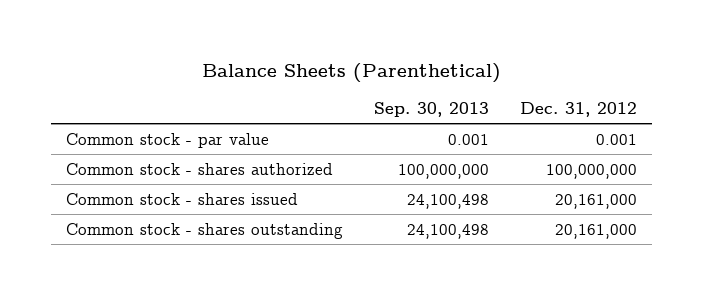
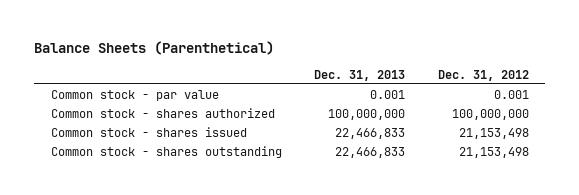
[374,101,490,117] Sep. 30, 2013 -> none
none -> [314,69,406,81] Dec. 31, 2013
[555,193,638,209] 20,161,000 -> [458,127,529,139] 21,153,498
[555,223,638,239] 20,161,000 -> [458,146,529,158] 21,153,498

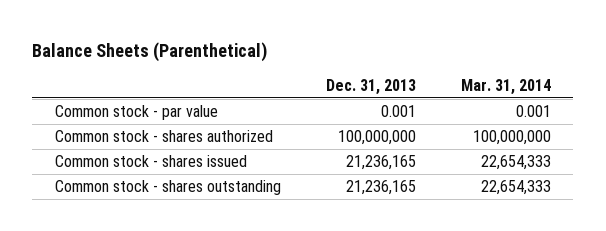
[437,69,529,81] Dec. 31, 2012 -> none
none -> [460,78,551,95] Mar. 31, 2014
[335,127,406,139] 22,466,833 -> [345,155,416,171] 21,236,165
[335,146,406,158] 22,466,833 -> [345,180,416,196] 21,236,165

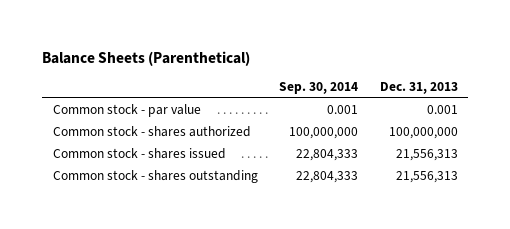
[460,78,551,95] Mar. 31, 2014 -> none
none -> [279,82,359,95] Sep. 30, 2014
[345,155,416,171] 21,236,165 -> [395,149,458,162] 21,556,313
[345,180,416,196] 21,236,165 -> [395,171,458,184] 21,556,313

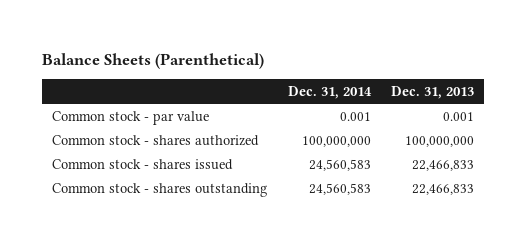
[279,82,359,95] Sep. 30, 2014 -> none
none -> [287,85,372,99] Dec. 31, 2014
[395,149,458,162] 21,556,313 -> [412,159,475,171] 22,466,833
[395,171,458,184] 21,556,313 -> [412,183,475,195] 22,466,833

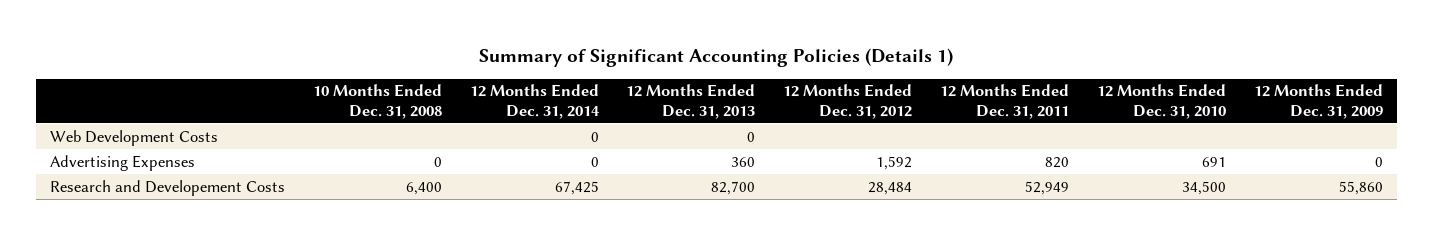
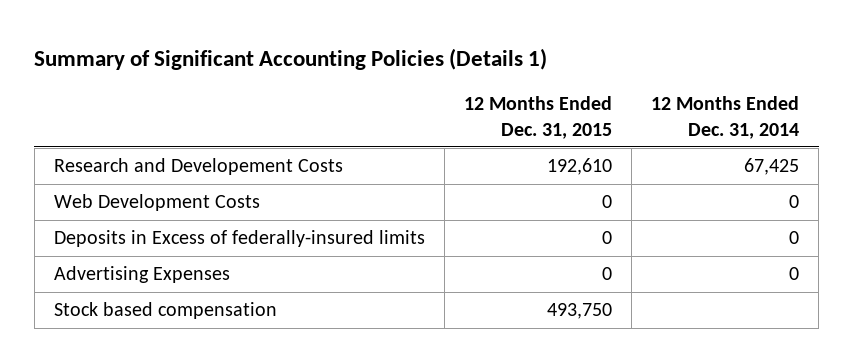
[312,84,442,119] 10 Months Ended Dec. 31, 2008 -> none
[626,84,756,119] 12 Months Ended Dec. 31, 2013 -> none
[783,84,913,119] 12 Months Ended Dec. 31, 2012 -> none
[940,84,1070,119] 12 Months Ended Dec. 31, 2011 -> none
[1096,84,1226,119] 12 Months Ended Dec. 31, 2010 -> none
[1253,84,1383,119] 12 Months Ended Dec. 31, 2009 -> none
none -> [463,95,612,139] 12 Months Ended Dec. 31, 2015
[49,179,285,196] Research and Developement Costs -> [53,158,343,176] Research and Developement Costs
none -> [53,230,425,248] Deposits in Excess of federally-insured limits
none -> [53,302,277,320] Stock based compensation

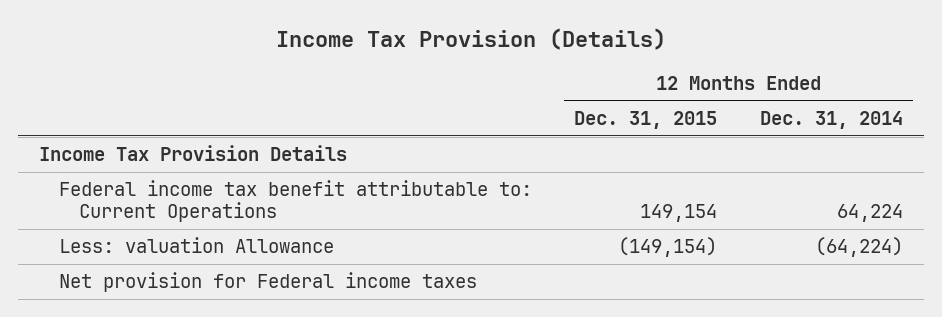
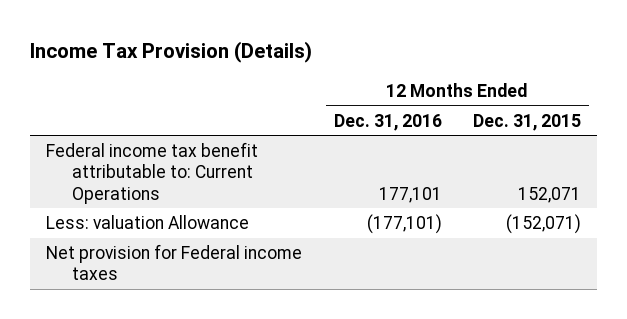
[759,111,903,130] Dec. 31, 2014 -> none
none -> [333,113,442,131] Dec. 31, 2016
[39,145,348,162] Income Tax Provision Details -> none
[640,204,718,223] 149,154 -> [518,186,582,203] 152,071
[618,237,718,258] (149,154) -> [506,214,582,235] (152,071)

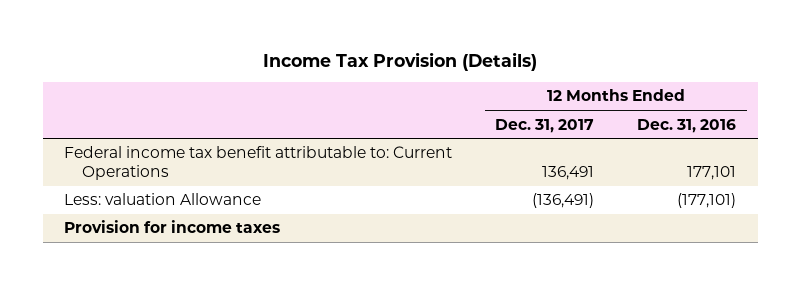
[473,113,582,131] Dec. 31, 2015 -> none
none -> [495,118,595,133] Dec. 31, 2017
[45,244,302,281] Net provision for Federal income taxes -> [64,220,281,234] Provision for income taxes

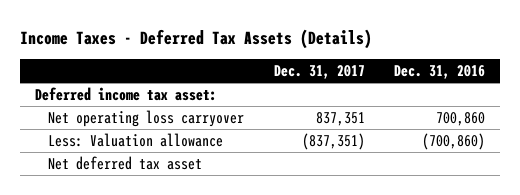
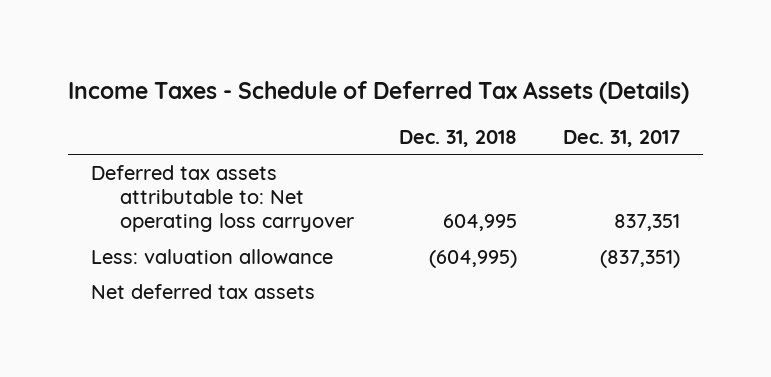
[19,28,372,49] Income Taxes - Deferred Tax Assets (Details) -> [67,80,689,104] Income Taxes - Schedule of Deferred Tax Assets (Details)
[394,65,486,80] Dec. 31, 2016 -> none
none -> [399,129,518,147] Dec. 31, 2018
[34,87,217,102] Deferred income tax asset: -> none
[47,110,244,128] Net operating loss carryover -> [90,164,354,233] Deferred tax assets attributable to: Net operating loss carryover
[47,133,223,148] Less: Valuation allowance -> [90,248,333,264] Less: valuation allowance
[47,156,202,171] Net deferred tax asset -> [90,283,315,299] Net deferred tax assets

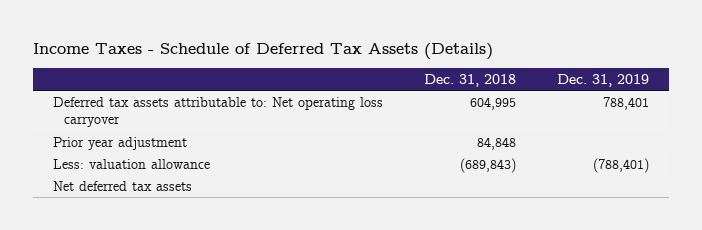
[563,129,681,147] Dec. 31, 2017 -> none
none -> [556,74,649,88] Dec. 31, 2019
none -> [53,136,188,150] Prior year adjustment
[429,249,518,268] (604,995) -> [459,157,516,173] (689,843)

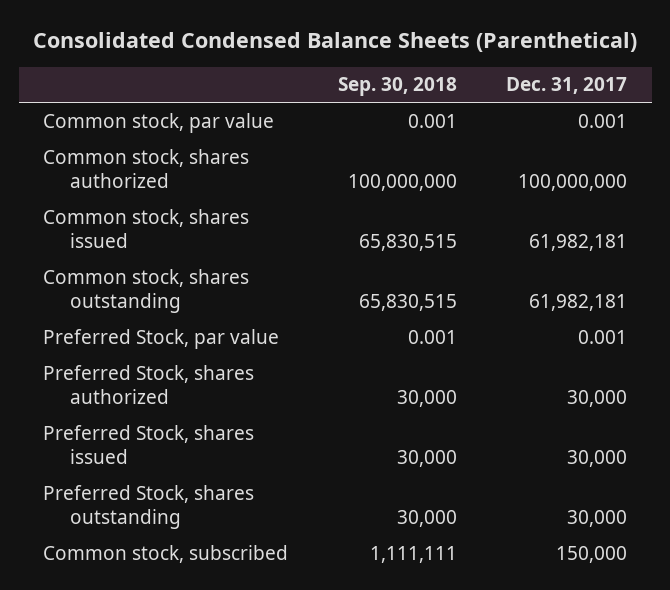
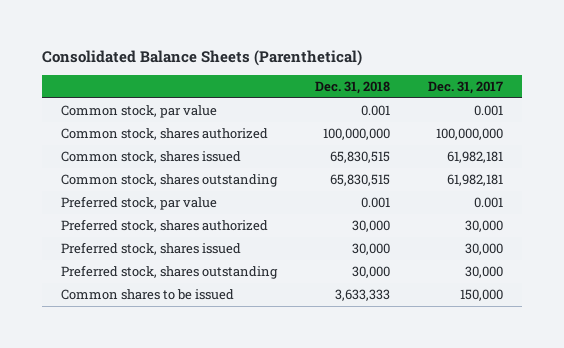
[33,32,638,53] Consolidated Condensed Balance Sheets (Parenthetical) -> [41,49,362,66] Consolidated Balance Sheets (Parenthetical)
[337,77,457,97] Sep. 30, 2018 -> none
none -> [314,81,390,95] Dec. 31, 2018
[43,328,280,349] Preferred Stock, par value -> [60,196,217,211] Preferred stock, par value
[43,364,255,404] Preferred Stock, shares authorized -> [60,219,268,233] Preferred stock, shares authorized
[43,424,255,464] Preferred Stock, shares issued -> [60,242,241,256] Preferred stock, shares issued
[43,484,255,529] Preferred Stock, shares outstanding -> [60,265,278,280] Preferred stock, shares outstanding
[43,544,289,563] Common stock, subscribed -> [60,289,234,301] Common shares to be issued

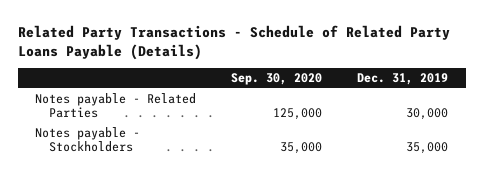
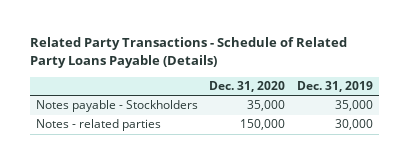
[231,73,323,86] Sep. 30, 2020 -> none
none -> [209,81,286,93] Dec. 31, 2020
[35,92,197,119] Notes payable - Related Parties -> none
none -> [35,119,161,132] Notes - related parties

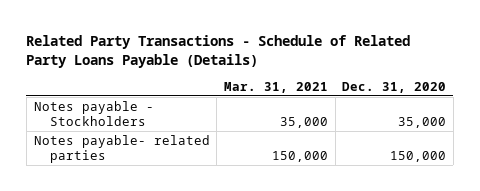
[297,81,374,93] Dec. 31, 2019 -> none
none -> [223,81,328,93] Mar. 31, 2021
[35,119,161,132] Notes - related parties -> [33,134,210,163] Notes payable- related parties

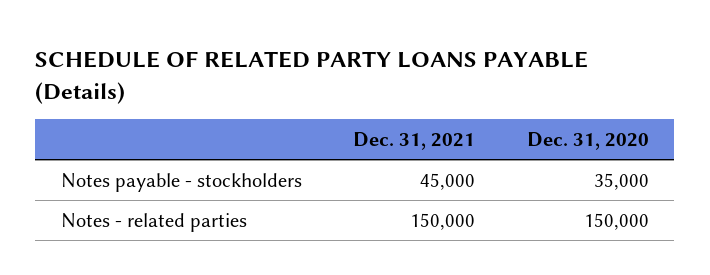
[26,34,411,68] Related Party Transactions - Schedule of Related Party Loans Payable (Details) -> [35,51,589,104] SCHEDULE OF RELATED PARTY LOANS PAYABLE (Details)
[223,81,328,93] Mar. 31, 2021 -> none
none -> [353,131,476,150] Dec. 31, 2021
[33,100,154,126] Notes payable - Stockholders -> [61,172,303,192] Notes payable - stockholders
[33,134,210,163] Notes payable- related parties -> [61,212,248,232] Notes - related parties

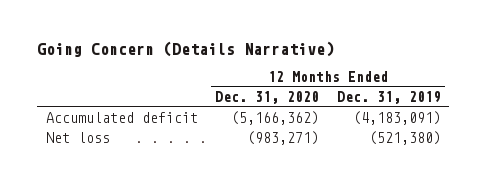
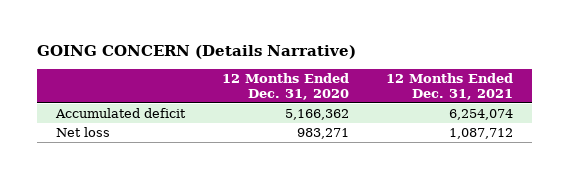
[37,41,335,58] Going Concern (Details Narrative) -> [36,45,356,60] GOING CONCERN (Details Narrative)
[336,90,441,104] Dec. 31, 2019 -> none
none -> [386,73,514,100] 12 Months Ended Dec. 31, 2021
[231,111,320,126] (5,166,362) -> [284,109,349,121] 5,166,362
[247,131,320,146] (983,271) -> [296,128,349,140] 983,271

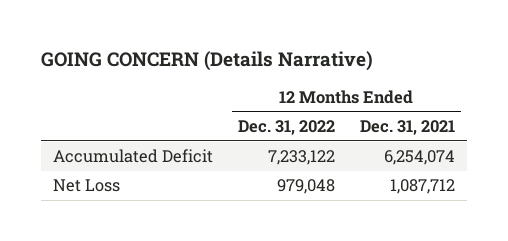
[221,73,349,100] 12 Months Ended Dec. 31, 2020 -> none
none -> [238,120,336,136] Dec. 31, 2022
[54,108,186,119] Accumulated deficit -> [53,149,214,164] Accumulated Deficit
[55,127,110,138] Net loss -> [53,179,121,193] Net Loss

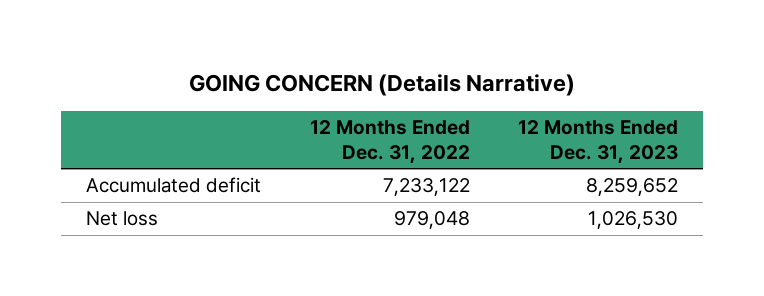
[359,120,455,136] Dec. 31, 2021 -> none
none -> [518,119,679,164] 12 Months Ended Dec. 31, 2023
[53,149,214,164] Accumulated Deficit -> [85,177,261,194] Accumulated deficit
[53,179,121,193] Net Loss -> [85,211,158,227] Net loss

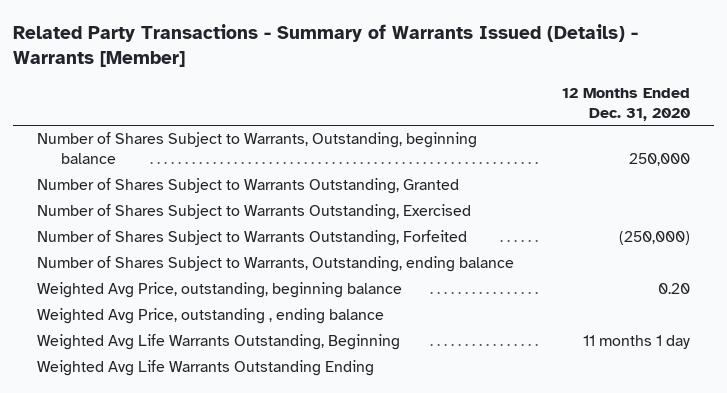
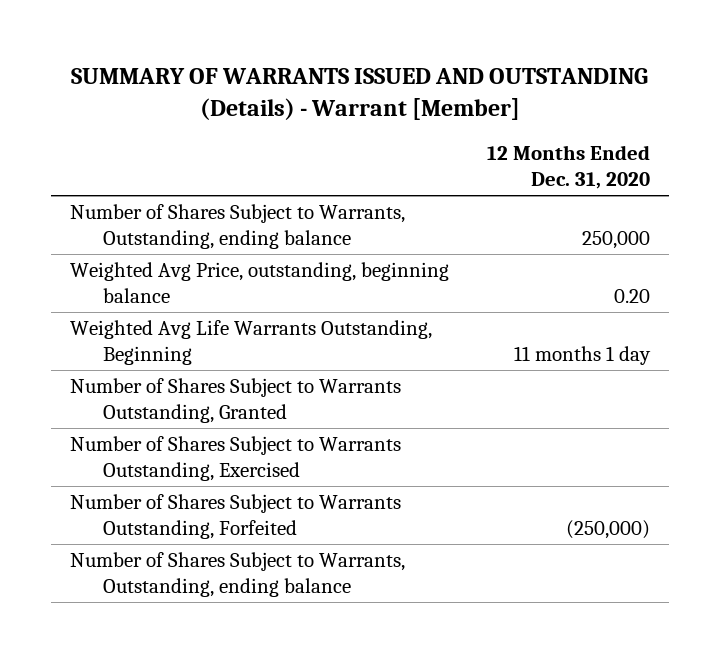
[13,23,639,67] Related Party Transactions - Summary of Warrants Issued (Details) - Warrants [Member] -> [70,67,648,120] SUMMARY OF WARRANTS ISSUED AND OUTSTANDING (Details) - Warrant [Member]
[37,132,478,165] Number of Shares Subject to Warrants, Outstanding, beginning balance -> [70,204,406,250] Number of Shares Subject to Warrants, Outstanding, ending balance
[37,282,403,299] Weighted Avg Price, outstanding, beginning balance -> [70,262,450,304] Weighted Avg Price, outstanding, beginning balance
[37,334,401,351] Weighted Avg Life Warrants Outstanding, Beginning -> [70,320,433,366] Weighted Avg Life Warrants Outstanding, Beginning
[37,308,385,325] Weighted Avg Price, outstanding , ending balance -> none
[37,360,375,377] Weighted Avg Life Warrants Outstanding Ending -> none

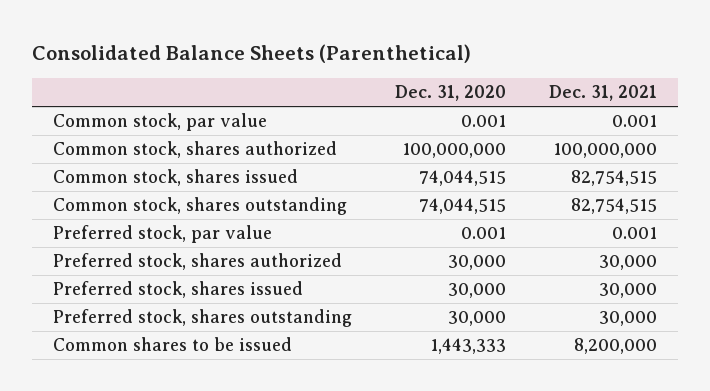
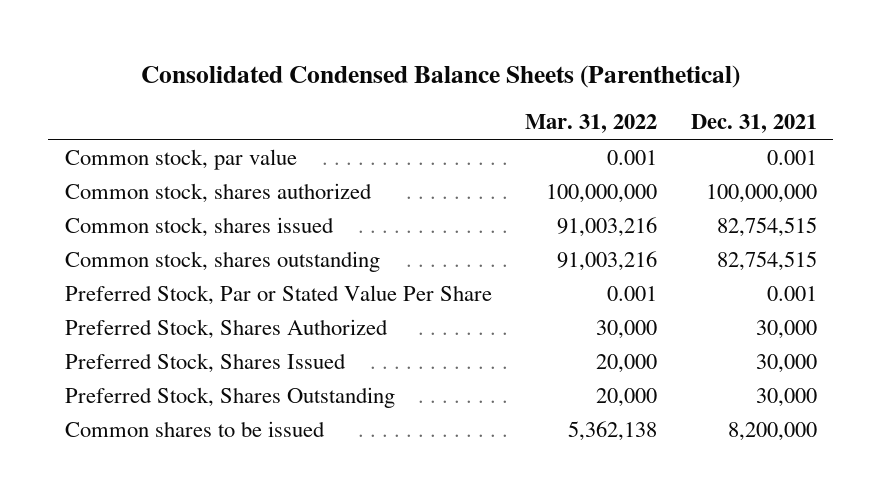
[31,43,471,63] Consolidated Balance Sheets (Parenthetical) -> [140,64,740,88] Consolidated Condensed Balance Sheets (Parenthetical)
[395,85,507,102] Dec. 31, 2020 -> none
none -> [525,114,658,134] Mar. 31, 2022
[53,225,273,244] Preferred stock, par value -> [64,284,492,305] Preferred Stock, Par or Stated Value Per Share
[53,253,343,271] Preferred stock, shares authorized -> [64,318,388,339] Preferred Stock, Shares Authorized
[53,281,304,299] Preferred stock, shares issued -> [64,352,346,373] Preferred Stock, Shares Issued
[53,309,353,328] Preferred stock, shares outstanding -> [64,386,395,408] Preferred Stock, Shares Outstanding

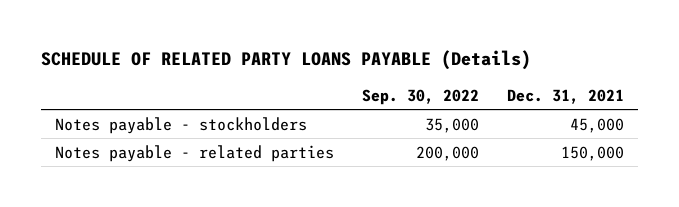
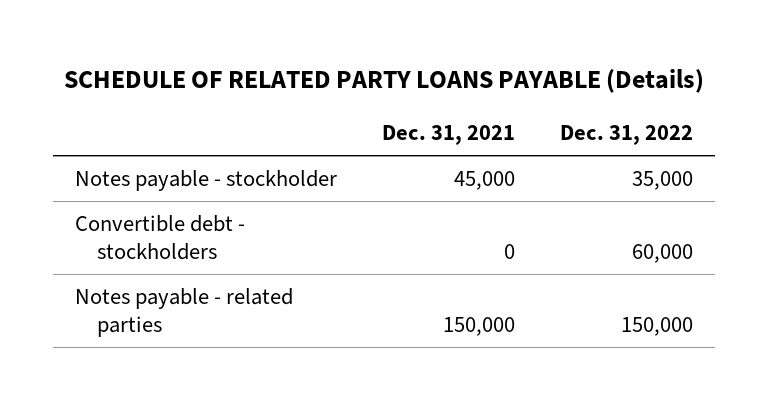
[362,88,480,105] Sep. 30, 2022 -> none
none -> [560,125,694,146] Dec. 31, 2022
[54,116,307,134] Notes payable - stockholders -> [75,169,338,191] Notes payable - stockholder
none -> [75,214,246,261] Convertible debt - stockholders

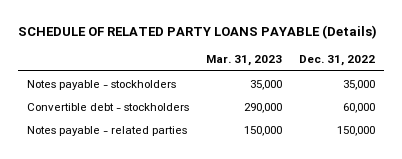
[382,125,516,146] Dec. 31, 2021 -> none
none -> [205,55,282,67] Mar. 31, 2023
[75,169,338,191] Notes payable - stockholder -> [26,79,176,90] Notes payable - stockholders

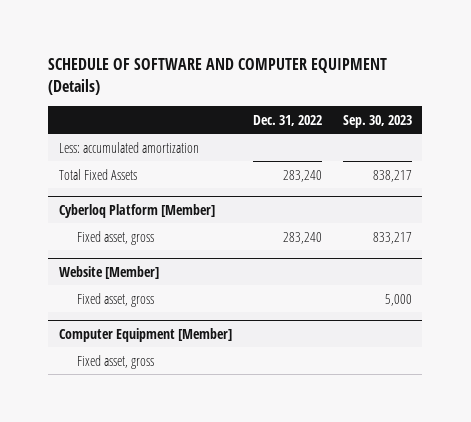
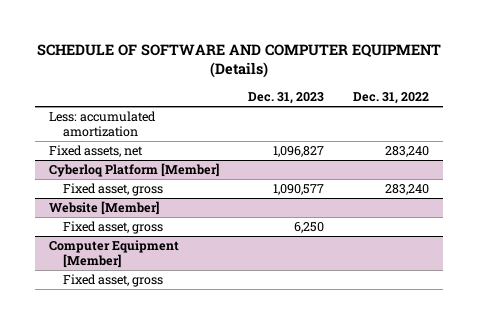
[342,114,412,128] Sep. 30, 2023 -> none
none -> [248,91,325,104] Dec. 31, 2023
[58,168,137,180] Total Fixed Assets -> [49,145,144,158] Fixed assets, net

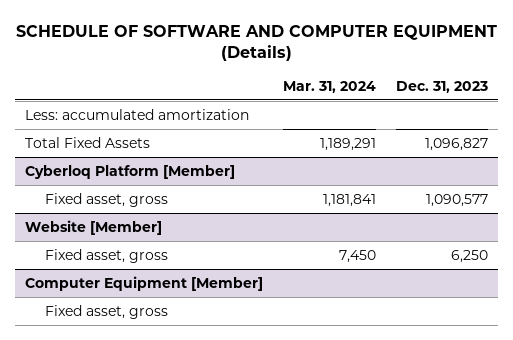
[352,91,429,104] Dec. 31, 2022 -> none
none -> [283,80,377,93] Mar. 31, 2024
[49,145,144,158] Fixed assets, net -> [25,136,151,148] Total Fixed Assets

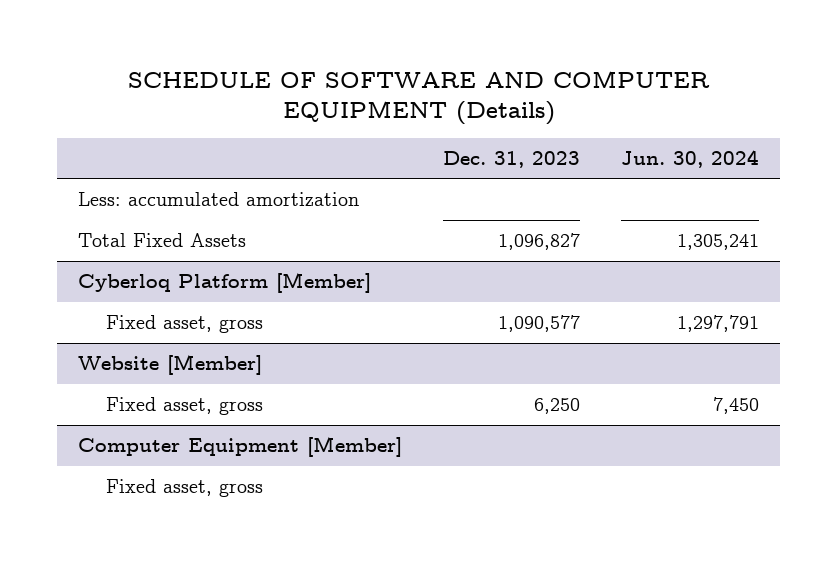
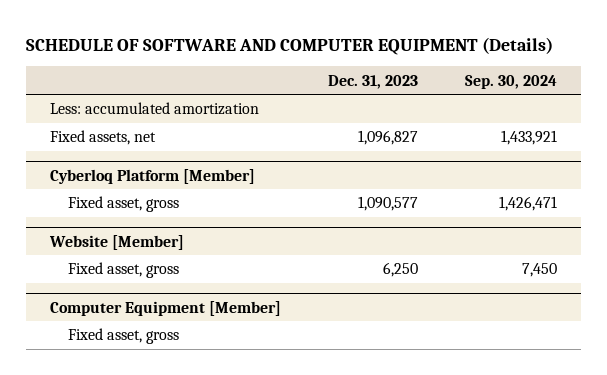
[621,149,760,168] Jun. 30, 2024 -> none
none -> [465,74,558,89] Sep. 30, 2024
[77,233,246,248] Total Fixed Assets -> [49,130,156,146] Fixed assets, net

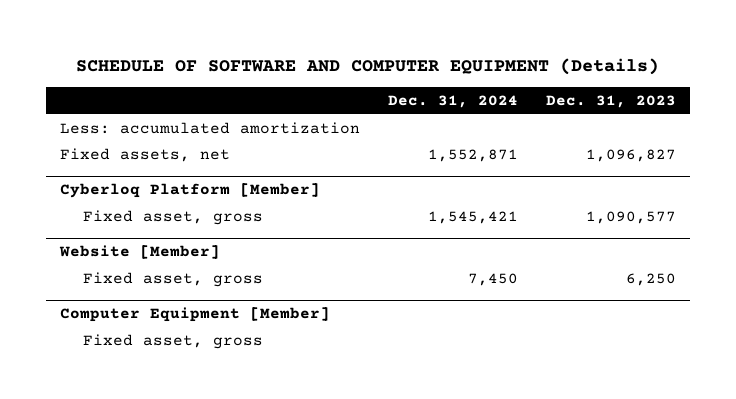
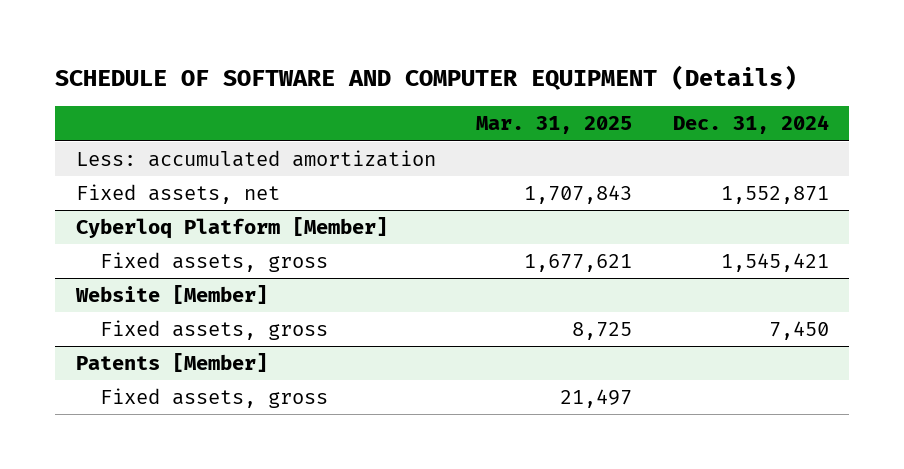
[546,94,677,108] Dec. 31, 2023 -> none
none -> [476,116,633,135] Mar. 31, 2025
[83,209,264,225] Fixed asset, gross -> [99,252,328,273] Fixed assets, gross
[60,307,331,323] Computer Equipment [Member] -> none
[83,271,264,287] Fixed asset, gross -> [99,320,328,341] Fixed assets, gross
none -> [75,353,268,373] Patents [Member]
[83,333,264,349] Fixed asset, gross -> [99,388,328,409] Fixed assets, gross

